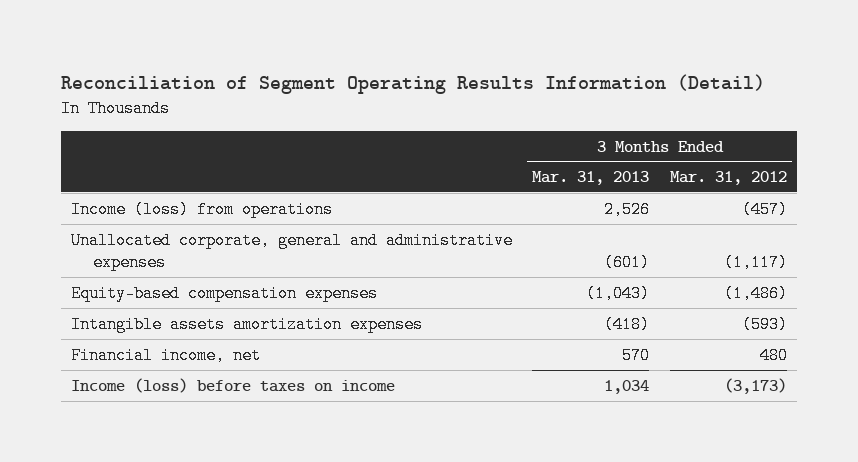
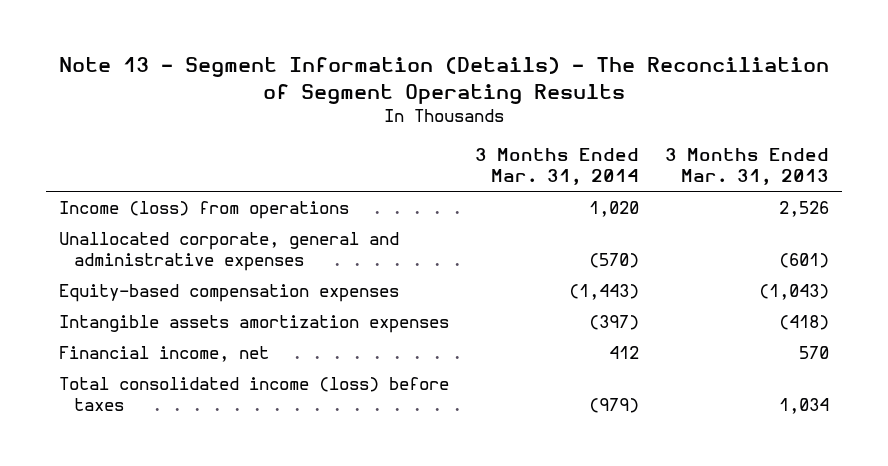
[61,73,766,94] Reconciliation of Segment Operating Results Information (Detail) -> [59,57,830,104] Note 13 - Segment Information (Details) - The Reconciliation of Segment Operating Results
[669,171,787,186] Mar. 31, 2012 -> none
none -> [475,147,640,186] 3 Months Ended Mar. 31, 2014
[71,377,396,393] Income (loss) before taxes on income -> [59,376,450,412] Total consolidated income (loss) before taxes

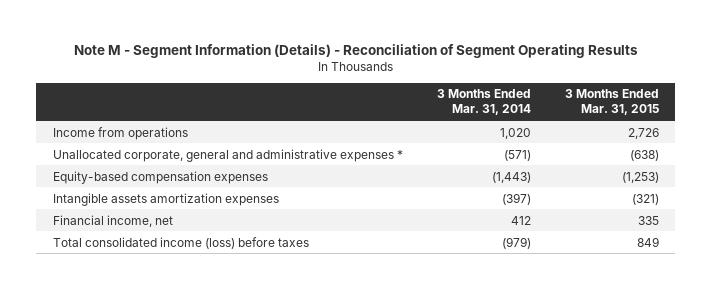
[59,57,830,104] Note 13 - Segment Information (Details) - The Reconciliation of Segment Operating Results -> [73,43,638,58] Note M - Segment Information (Details) - Reconciliation of Segment Operating Results
[665,147,830,186] 3 Months Ended Mar. 31, 2013 -> none
none -> [564,89,659,116] 3 Months Ended Mar. 31, 2015
[59,200,350,219] Income (loss) from operations -> [53,126,189,140] Income from operations
[59,231,400,272] Unallocated corporate, general and administrative expenses -> [53,148,404,162] Unallocated corporate, general and administrative expenses *
[589,253,640,269] (570) -> [503,149,531,161] (571)

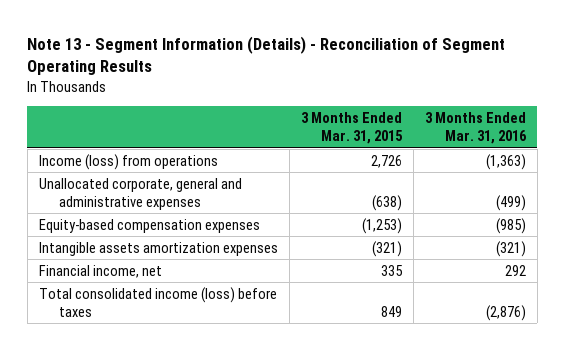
[73,43,638,58] Note M - Segment Information (Details) - Reconciliation of Segment Operating Results -> [27,35,506,76] Note 13 - Segment Information (Details) - Reconciliation of Segment Operating Results
[436,89,531,116] 3 Months Ended Mar. 31, 2014 -> none
none -> [424,111,527,145] 3 Months Ended Mar. 31, 2016
[53,126,189,140] Income from operations -> [38,153,218,170] Income (loss) from operations
[53,148,404,162] Unallocated corporate, general and administrative expenses * -> [38,177,242,210] Unallocated corporate, general and administrative expenses

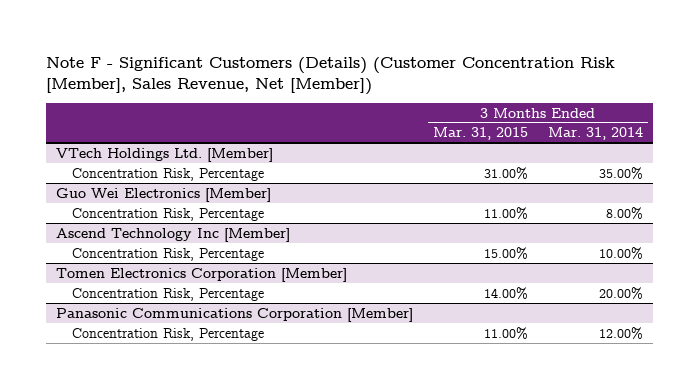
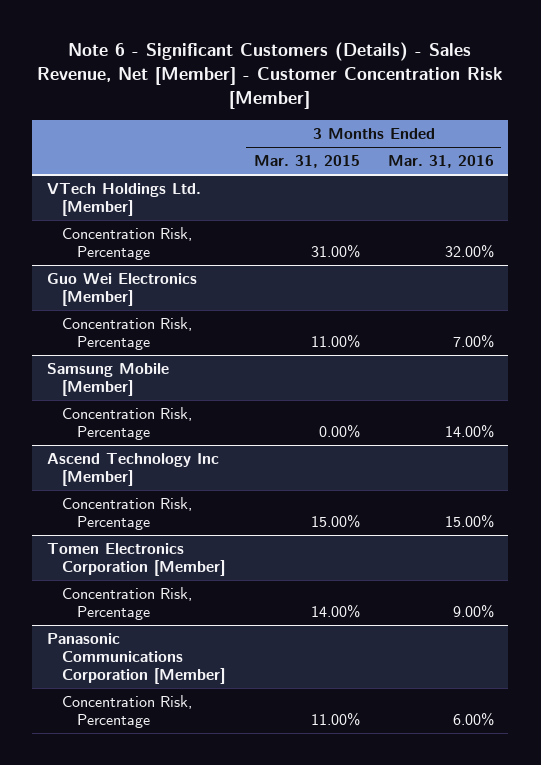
[46,56,616,96] Note F - Significant Customers (Details) (Customer Concentration Risk [Member], Sales Revenue, Net [Member]) -> [37,42,504,110] Note 6 - Significant Customers (Details) - Sales Revenue, Net [Member] - Customer Concentration Risk [Member]
[548,127,644,141] Mar. 31, 2014 -> none
none -> [388,154,495,168] Mar. 31, 2016
none -> [46,362,169,397] Samsung Mobile [Member]
none -> [61,406,192,441] Concentration Risk, Percentage

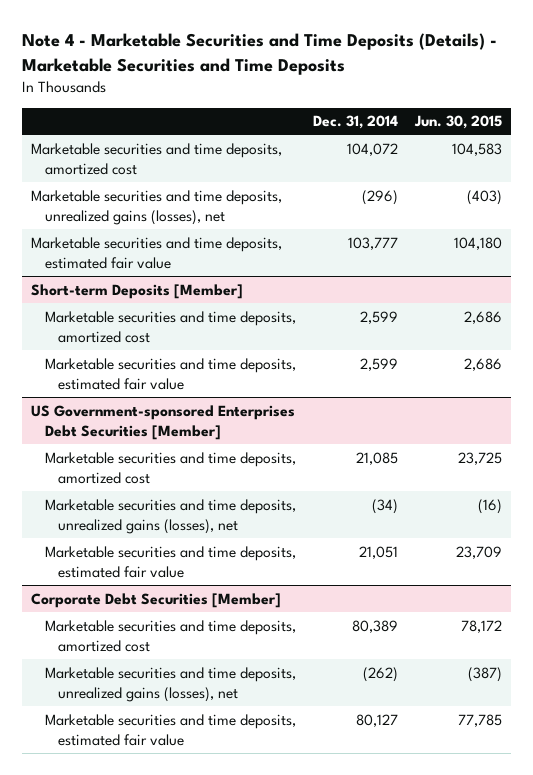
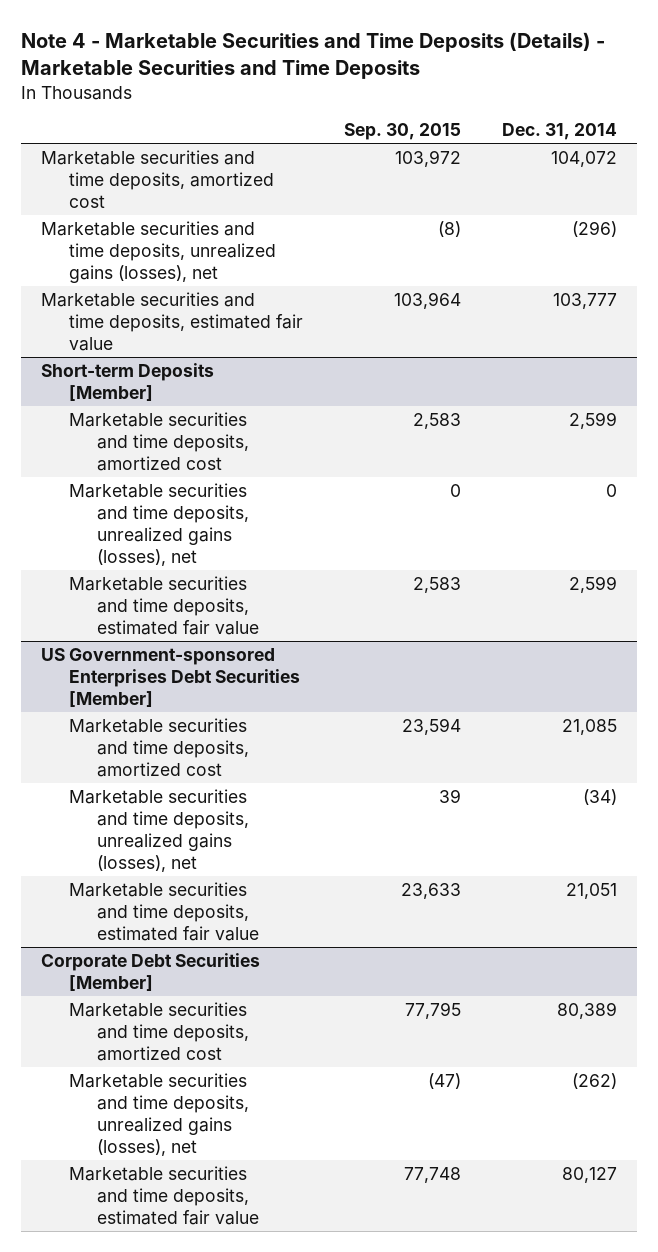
[414,115,503,130] Jun. 30, 2015 -> none
none -> [344,123,462,141] Sep. 30, 2015
none -> [69,482,250,566] Marketable securities and time deposits, unrealized gains (losses), net

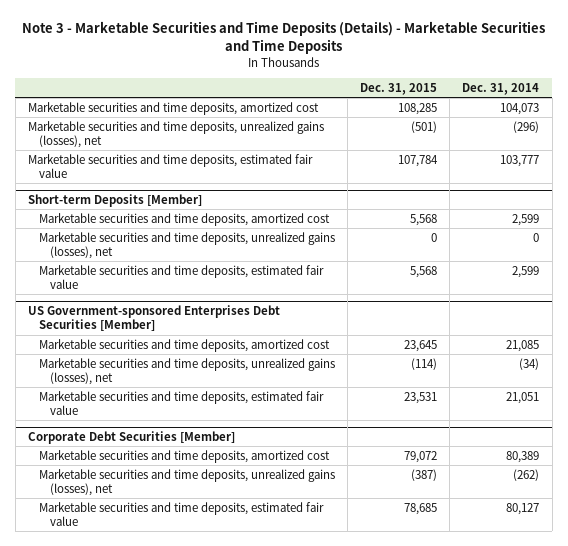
[20,31,605,80] Note 4 - Marketable Securities and Time Deposits (Details) - Marketable Securities and Time Deposits -> [21,21,545,55] Note 3 - Marketable Securities and Time Deposits (Details) - Marketable Securities and Time Deposits
[344,123,462,141] Sep. 30, 2015 -> none
none -> [360,82,438,95] Dec. 31, 2015
[550,150,617,167] 104,072 -> [500,102,540,115] 104,073

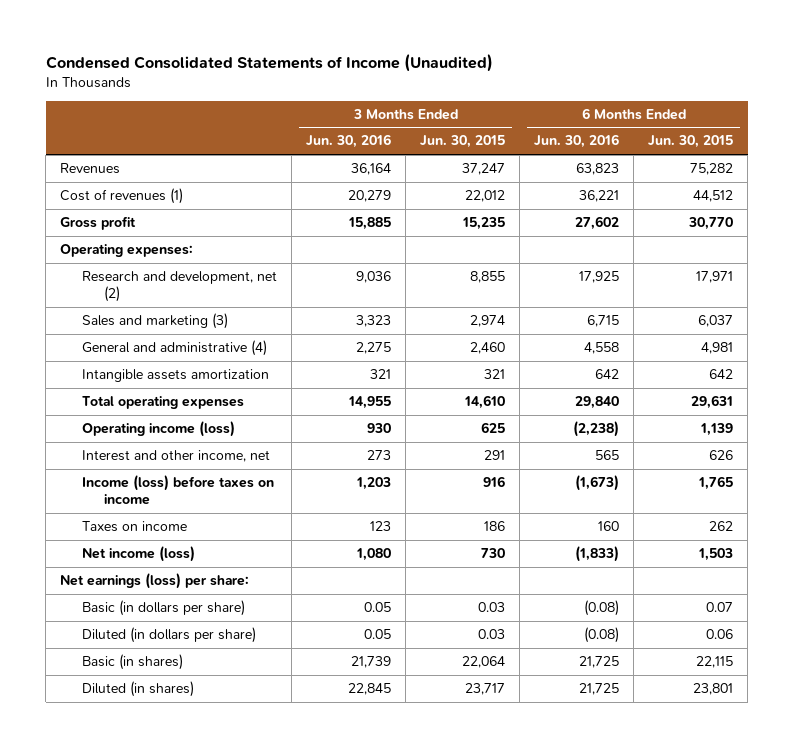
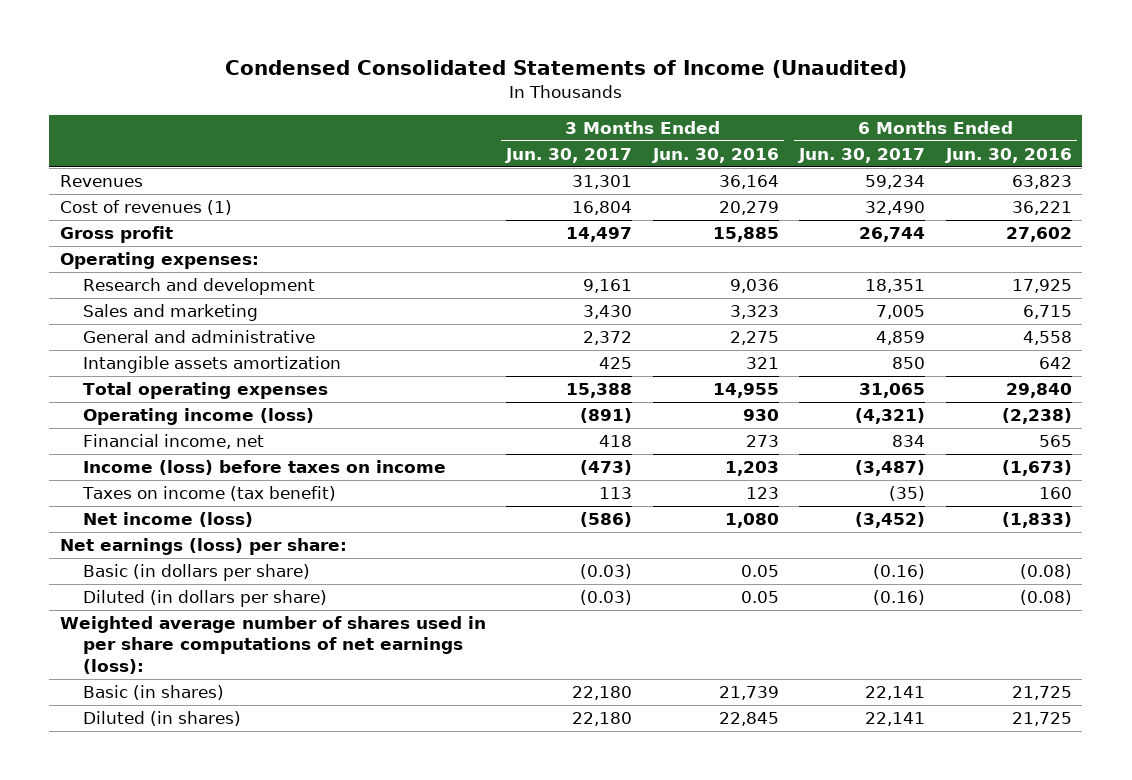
[420,135,506,149] Jun. 30, 2015 -> none
[648,135,734,149] Jun. 30, 2015 -> none
none -> [505,147,633,163] Jun. 30, 2017
none -> [798,147,926,163] Jun. 30, 2017
[82,271,278,303] Research and development, net (2) -> [82,278,315,296] Research and development
[82,313,229,330] Sales and marketing (3) -> [82,304,258,322] Sales and marketing
[82,340,268,357] General and administrative (4) -> [82,330,315,344] General and administrative
[82,450,271,463] Interest and other income, net -> [82,434,264,450] Financial income, net
[82,521,188,533] Taxes on income -> [81,486,336,502] Taxes on income (tax benefit)
none -> [59,616,486,674] Weighted average number of shares used in per share computations of net earnings (loss):

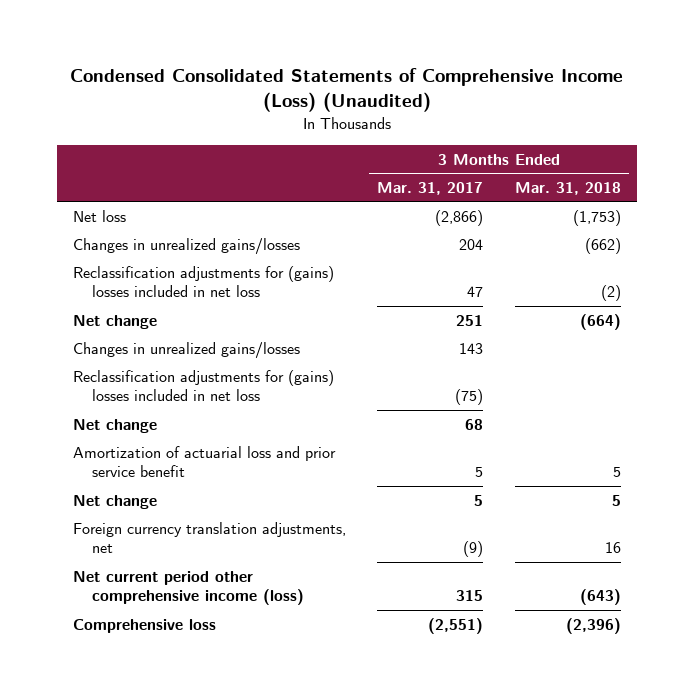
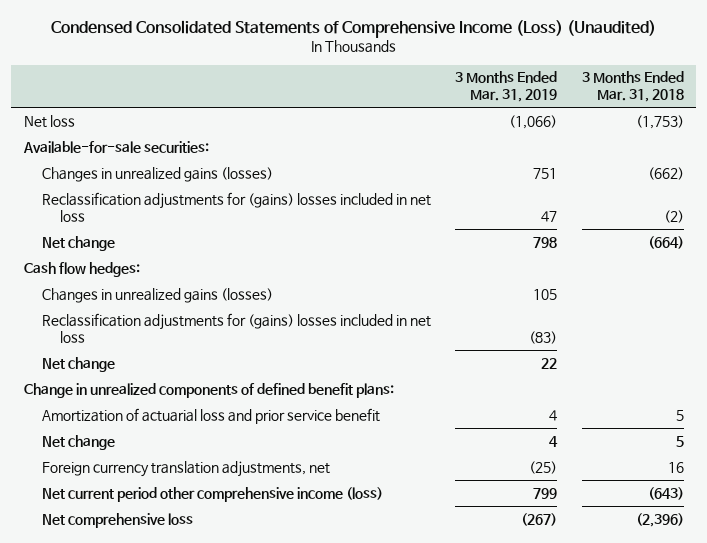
[377,181,484,195] Mar. 31, 2017 -> none
none -> [455,71,558,103] 3 Months Ended Mar. 31, 2019
none -> [22,140,209,153] Available-for-sale securities:
[72,237,300,255] Changes in unrealized gains/losses -> [42,166,274,182] Changes in unrealized gains (losses)
none -> [23,261,140,277] Cash flow hedges:
[72,341,300,359] Changes in unrealized gains/losses -> [42,287,274,303] Changes in unrealized gains (losses)
none -> [23,382,394,398] Change in unrealized components of defined benefit plans:
[72,618,216,633] Comprehensive loss -> [42,512,194,528] Net comprehensive loss

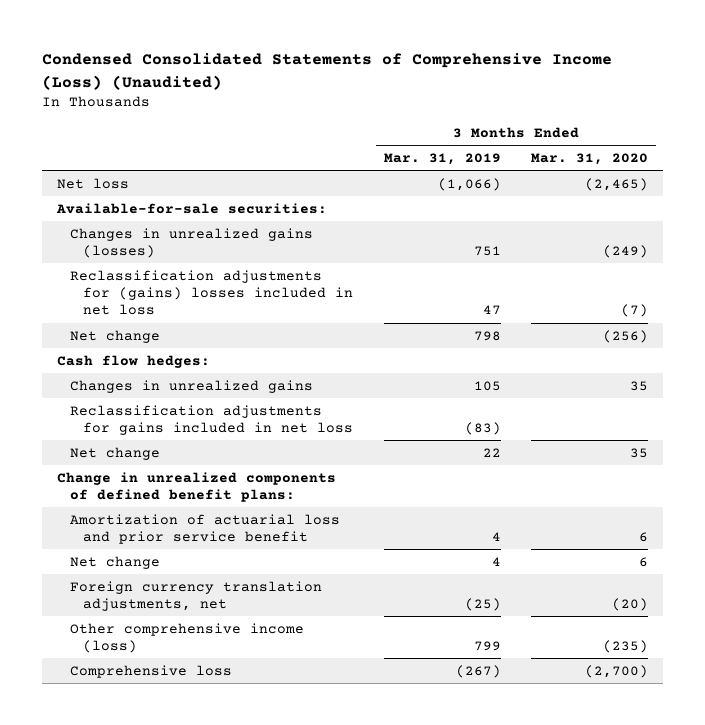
[581,71,684,103] 3 Months Ended Mar. 31, 2018 -> none
none -> [531,153,649,166] Mar. 31, 2020
[42,287,274,303] Changes in unrealized gains (losses) -> [70,379,314,393] Changes in unrealized gains
[42,312,432,343] Reclassification adjustments for (gains) losses included in net loss -> [70,404,354,435] Reclassification adjustments for gains included in net loss
[42,486,384,502] Net current period other comprehensive income (loss) -> [70,622,305,653] Other comprehensive income (loss)
[42,512,194,528] Net comprehensive loss -> [70,664,233,678] Comprehensive loss

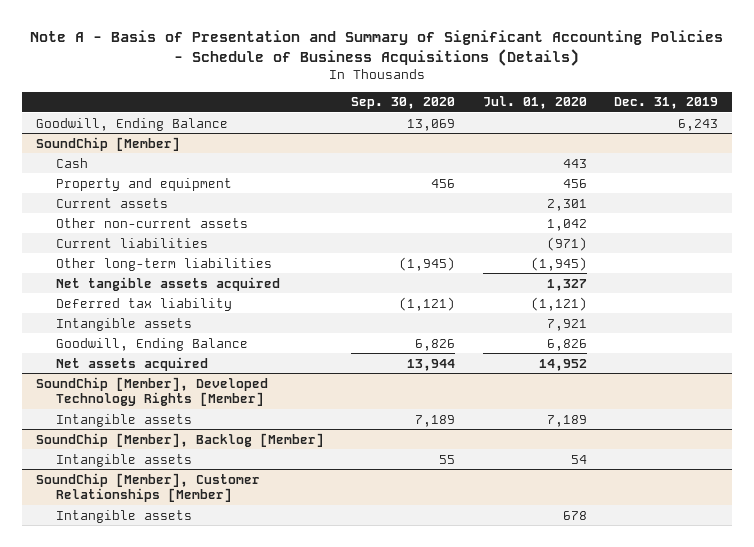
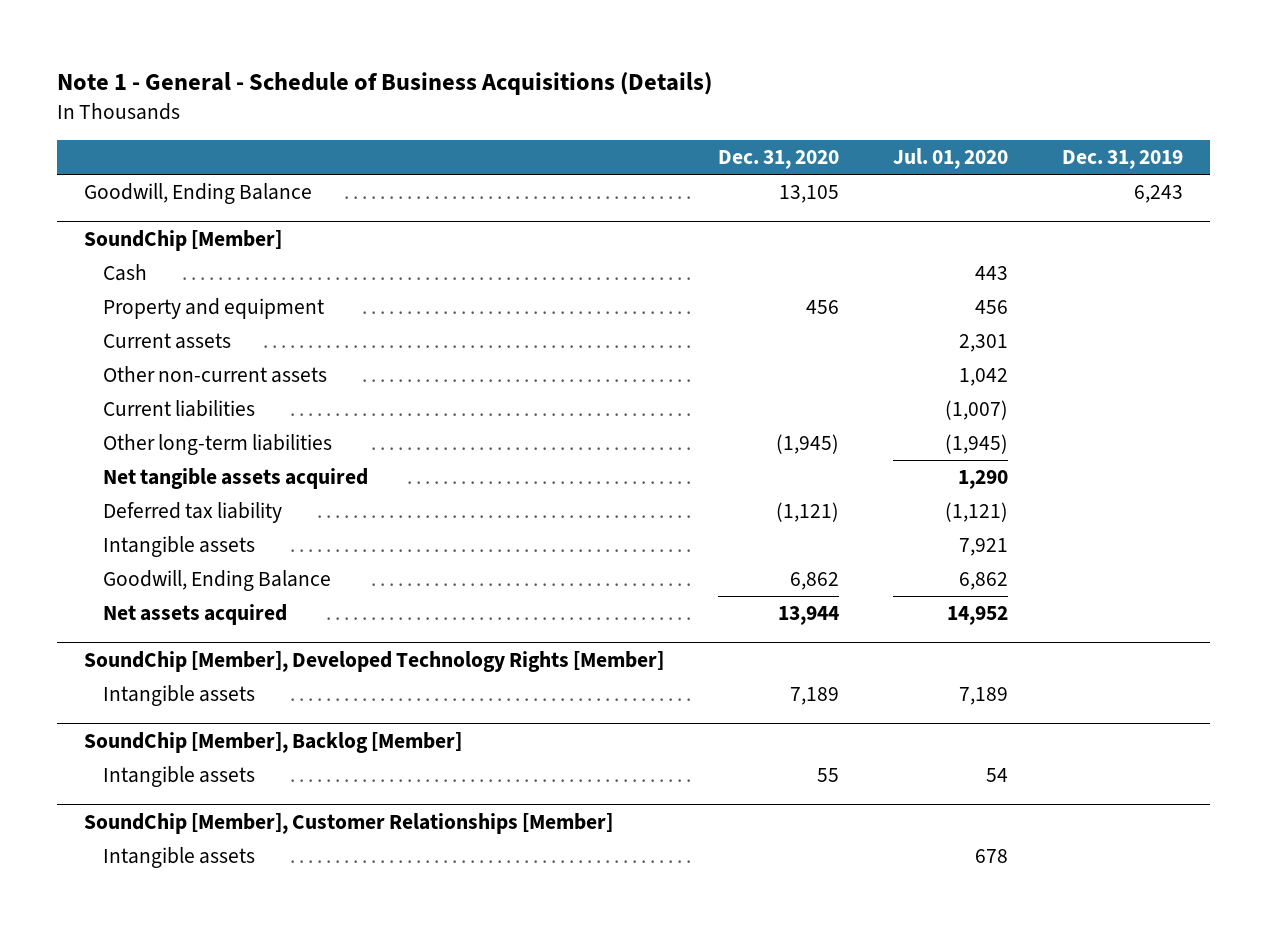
[30,29,724,66] Note A - Basis of Presentation and Summary of Significant Accounting Policies - Schedule of Business Acquisitions (Details) -> [57,72,713,96] Note 1 - General - Schedule of Business Acquisitions (Details)
[351,97,456,110] Sep. 30, 2020 -> none
none -> [718,150,840,170] Dec. 31, 2020
[546,236,587,251] (971) -> [945,399,1009,420] (1,007)
[546,278,587,291] 1,327 -> [958,469,1009,489] 1,290
[546,338,587,351] 6,826 -> [959,571,1009,590] 6,862

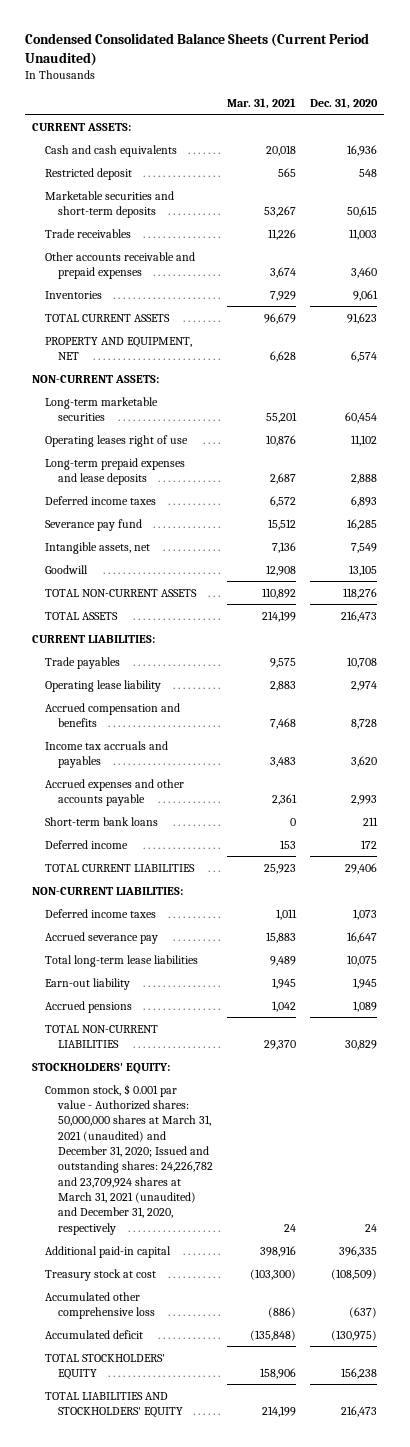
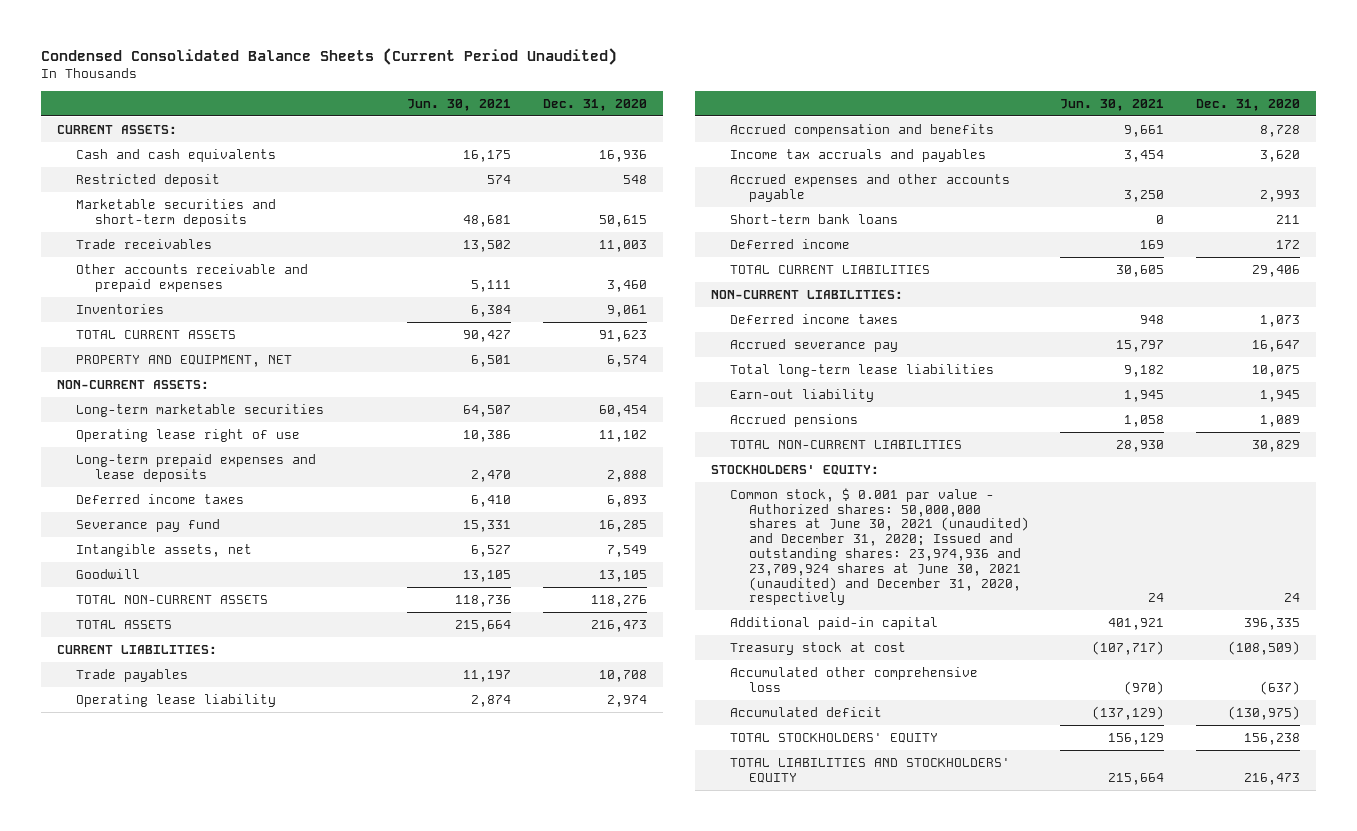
[227,97,297,109] Mar. 31, 2021 -> none
none -> [406,98,511,111] Jun. 30, 2021
[45,434,189,447] Operating leases right of use -> [76,428,301,442] Operating lease right of use
[45,1083,214,1235] Common stock, $ 0.001 par value - Authorized shares: 50,000,000 shares at March 31, 2021 (unaudited) and December 31, 2020; Issued and outstanding shares: 24,226,782 and 23,709,924 shares at March 31, 2021 (unaudited) and December 31, 2020, respectively -> [729,487,1029,606] Common stock, $ 0.001 par value - Authorized shares: 50,000,000 shares at June 30, 2021 (unaudited) and December 31, 2020; Issued and outstanding shares: 23,974,936 and 23,709,924 shares at June 30, 2021 (unaudited) and December 31, 2020, respectively

